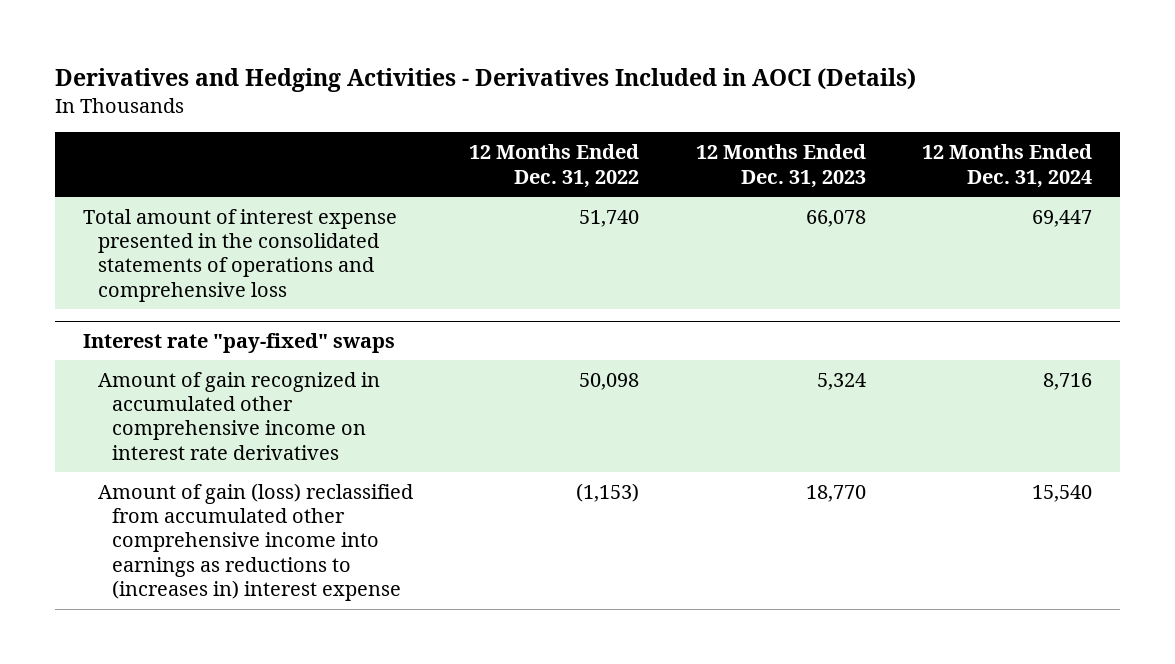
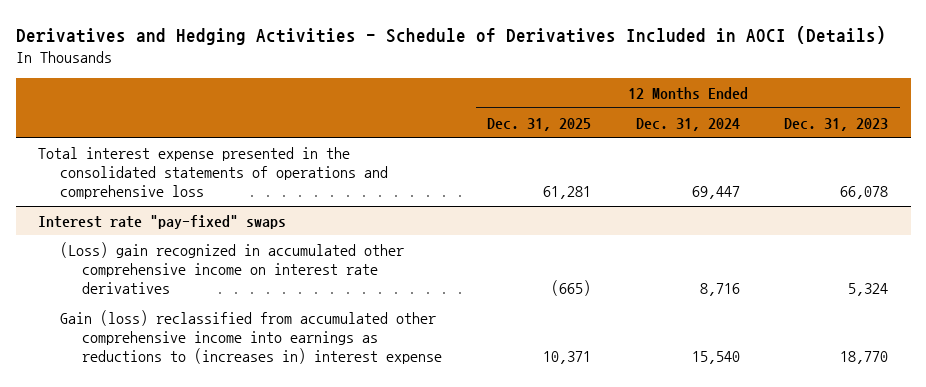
[55,67,917,92] Derivatives and Hedging Activities - Derivatives Included in AOCI (Details) -> [15,25,886,45] Derivatives and Hedging Activities - Schedule of Derivatives Included in AOCI (Details)
[469,144,640,188] 12 Months Ended Dec. 31, 2022 -> none
none -> [486,117,591,131] Dec. 31, 2025
[83,208,398,302] Total amount of interest expense presented in the consolidated statements of operations and comprehensive loss -> [37,146,388,200] Total interest expense presented in the consolidated statements of operations and comprehensive loss
[97,371,380,460] Amount of gain recognized in accumulated other comprehensive income on interest rate derivatives -> [59,241,404,295] (Loss) gain recognized in accumulated other comprehensive income on interest rate derivatives
[97,482,413,602] Amount of gain (loss) reclassified from accumulated other comprehensive income into earnings as reductions to (increases in) interest expense -> [59,309,442,365] Gain (loss) reclassified from accumulated other comprehensive income into earnings as reductions to (increases in) interest expense

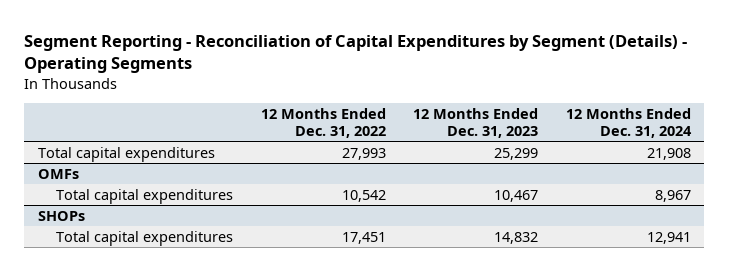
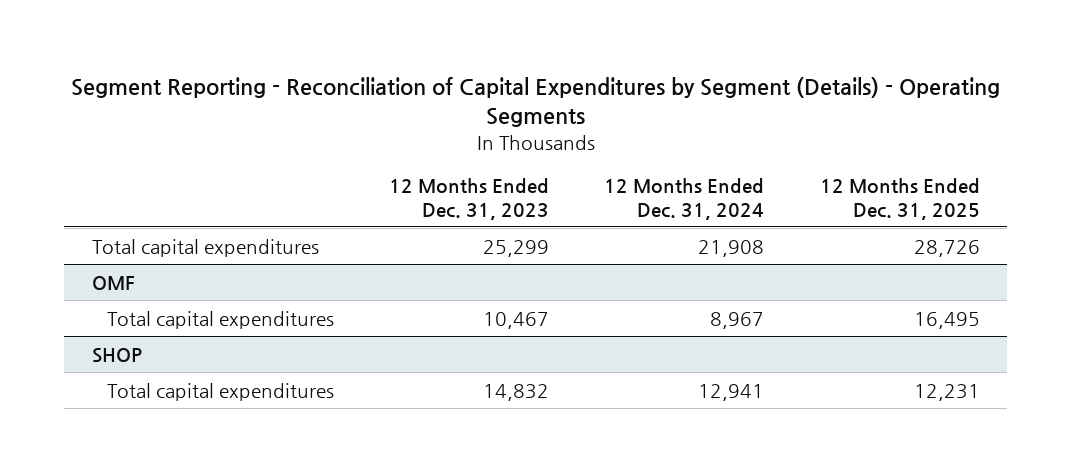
[260,107,386,138] 12 Months Ended Dec. 31, 2022 -> none
none -> [819,178,980,220] 12 Months Ended Dec. 31, 2025
[38,168,80,179] OMFs -> [91,275,135,290] OMF
[38,210,86,221] SHOPs -> [91,347,142,363] SHOP

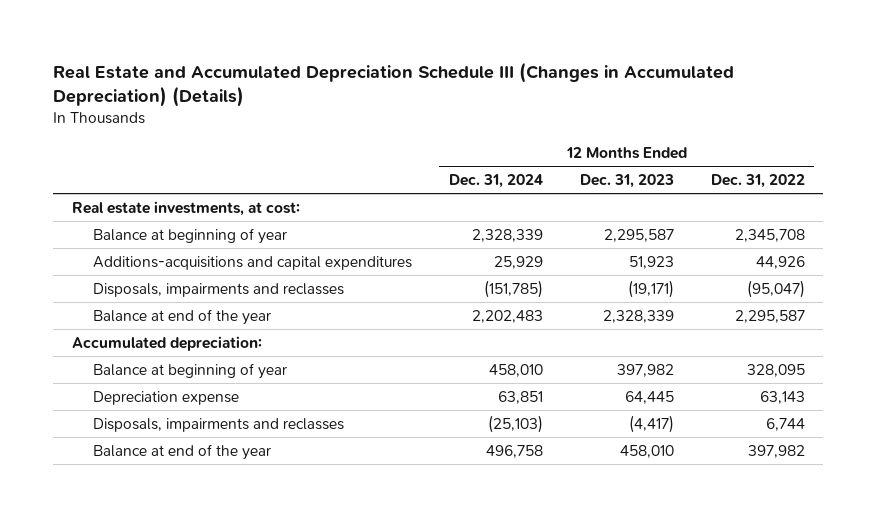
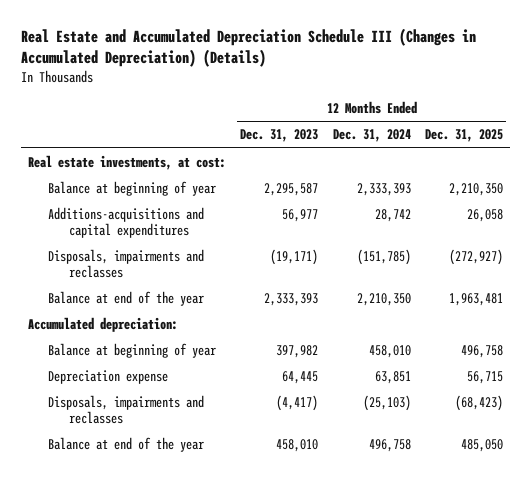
[710,174,805,189] Dec. 31, 2022 -> none
none -> [424,129,503,143] Dec. 31, 2025
[471,228,543,242] 2,328,339 -> [356,182,411,196] 2,333,393
[493,255,543,269] 25,929 -> [374,208,411,222] 28,742
[628,255,674,269] 51,923 -> [282,208,319,222] 56,977
[471,309,543,323] 2,202,483 -> [356,292,411,306] 2,210,350
[602,309,674,323] 2,328,339 -> [264,292,319,306] 2,333,393

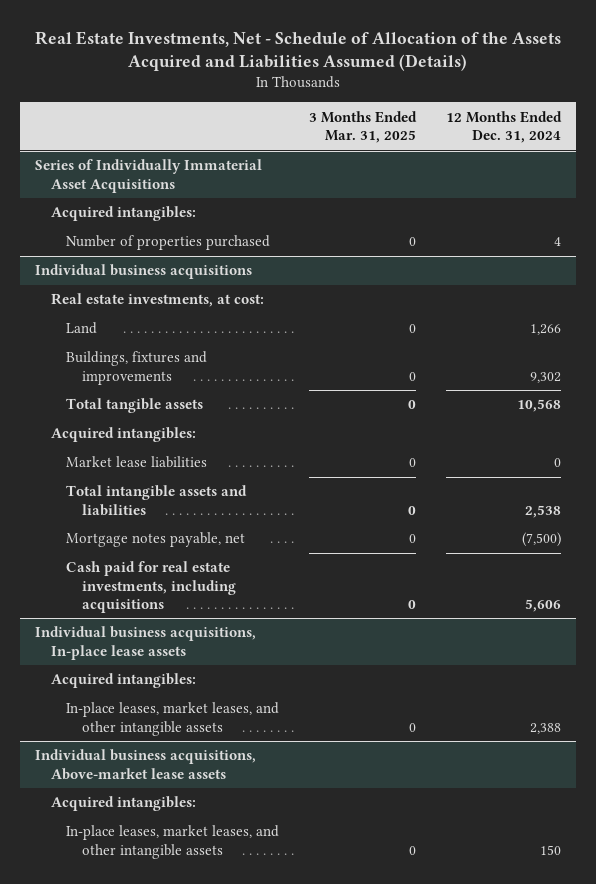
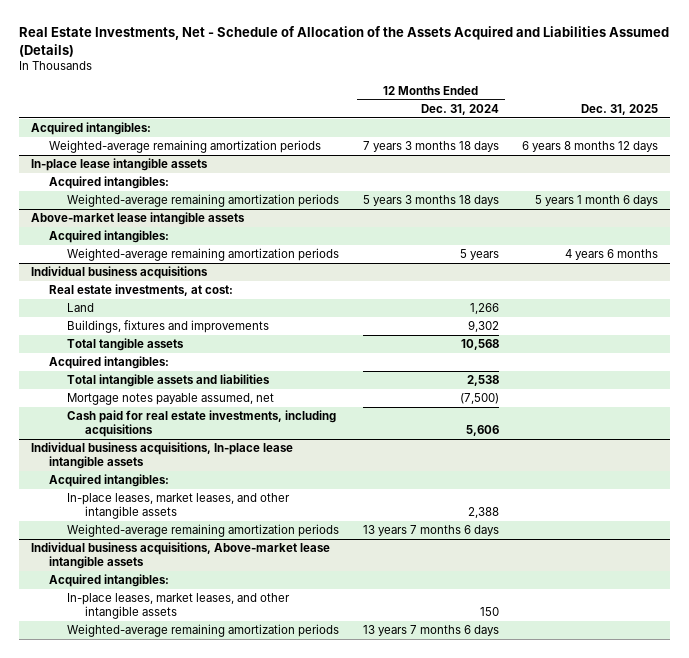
[309,110,418,144] 3 Months Ended Mar. 31, 2025 -> none
none -> [581,103,659,115] Dec. 31, 2025
[35,159,263,193] Series of Individually Immaterial Asset Acquisitions -> none
[66,235,271,251] Number of properties purchased -> none
none -> [48,140,321,154] Weighted-average remaining amortization periods
none -> [30,158,208,172] In-place lease intangible assets
none -> [48,176,169,190] Acquired intangibles:
none -> [67,194,340,208] Weighted-average remaining amortization periods
none -> [30,212,245,226] Above-market lease intangible assets
none -> [48,230,169,244] Acquired intangibles:
none -> [67,248,340,262] Weighted-average remaining amortization periods
[66,456,208,469] Market lease liabilities -> none
[66,532,246,548] Mortgage notes payable, net -> [67,393,275,406] Mortgage notes payable assumed, net
[35,626,257,660] Individual business acquisitions, In-place lease assets -> [30,442,293,469] Individual business acquisitions, In-place lease intangible assets
none -> [67,524,340,538] Weighted-average remaining amortization periods
[35,749,257,780] Individual business acquisitions, Above-market lease assets -> [30,542,330,569] Individual business acquisitions, Above-market lease intangible assets
none -> [67,624,340,638] Weighted-average remaining amortization periods

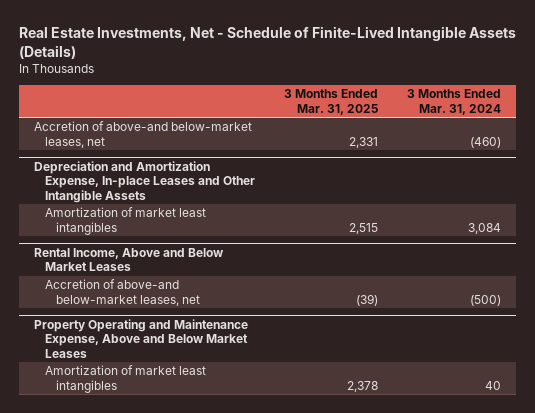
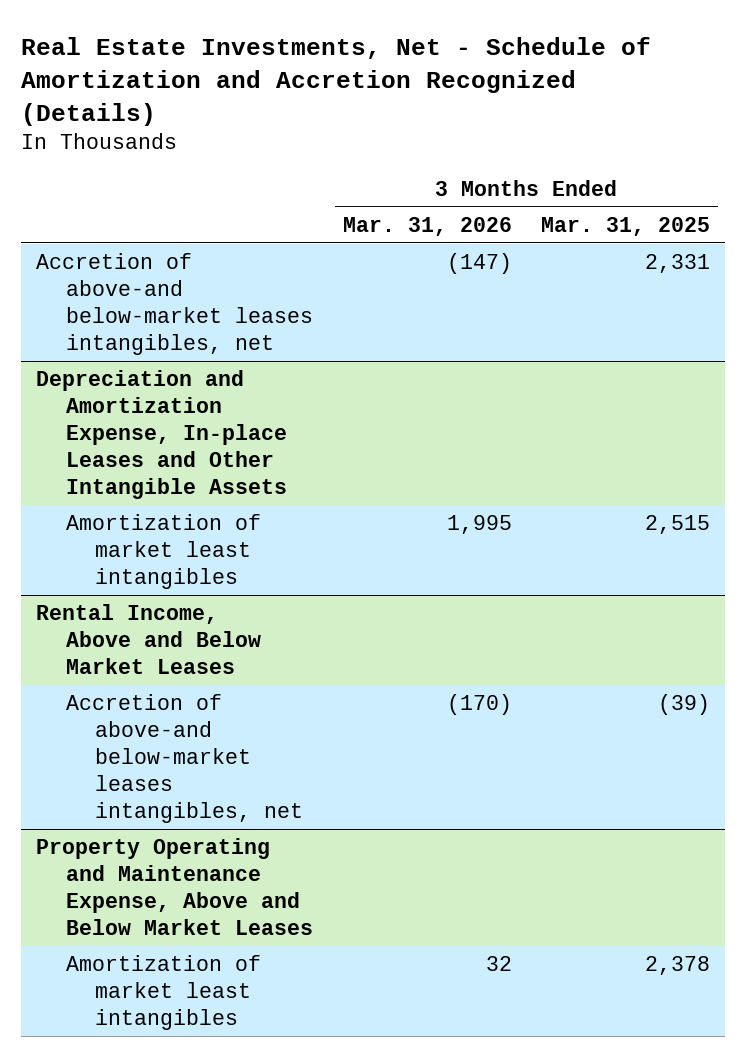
[18,25,516,59] Real Estate Investments, Net - Schedule of Finite-Lived Intangible Assets (Details) -> [21,36,652,126] Real Estate Investments, Net - Schedule of Amortization and Accretion Recognized (Details)
[407,89,502,115] 3 Months Ended Mar. 31, 2024 -> none
none -> [342,216,512,236] Mar. 31, 2026
[33,121,252,148] Accretion of above-and below-market leases, net -> [36,253,313,356] Accretion of above-and below-market leases intangibles, net
[44,279,201,306] Accretion of above-and below-market leases, net -> [65,694,304,824] Accretion of above-and below-market leases intangibles, net

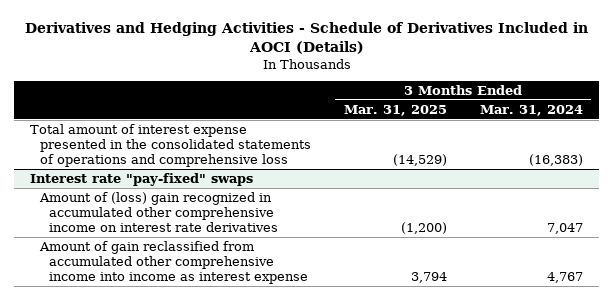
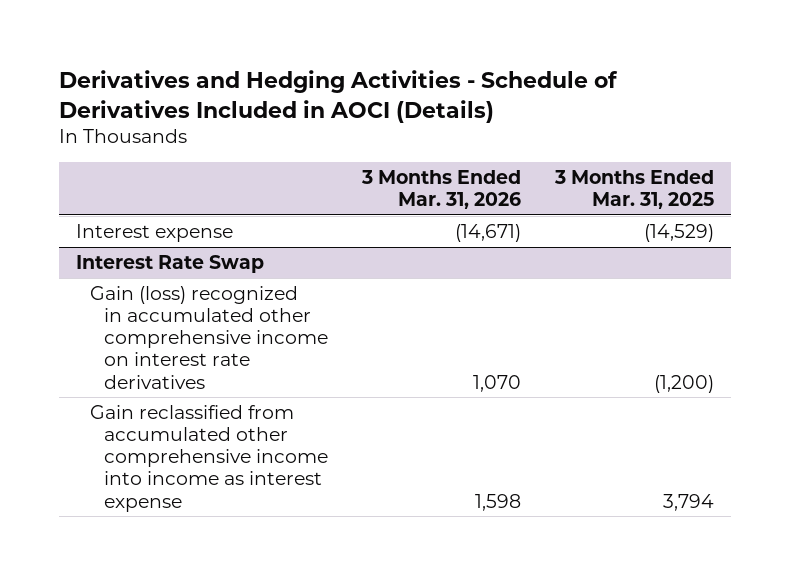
[479,104,583,116] Mar. 31, 2024 -> none
none -> [360,169,521,210] 3 Months Ended Mar. 31, 2026
[30,123,311,167] Total amount of interest expense presented in the consolidated statements of operations and comprehensive loss -> [75,223,233,242] Interest expense
[30,172,254,186] Interest rate "pay-fixed" swaps -> [75,254,264,273] Interest Rate Swap
[38,191,278,232] Amount of (loss) gain recognized in accumulated other comprehensive income on interest rate derivatives -> [89,285,328,389] Gain (loss) recognized in accumulated other comprehensive income on interest rate derivatives
[38,240,308,284] Amount of gain reclassified from accumulated other comprehensive income into income as interest expense -> [89,404,328,512] Gain reclassified from accumulated other comprehensive income into income as interest expense

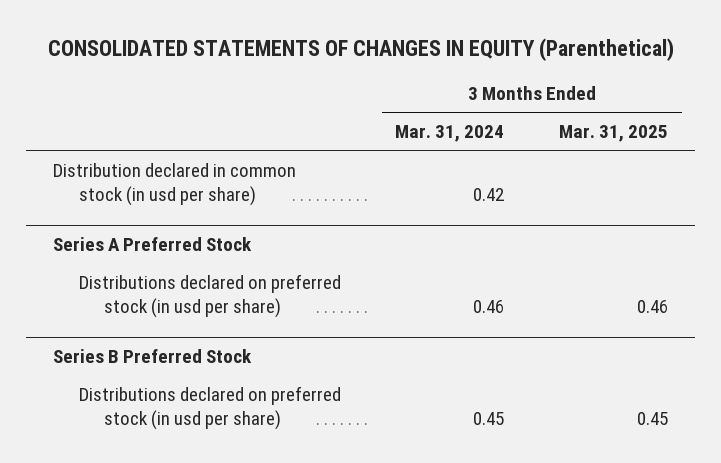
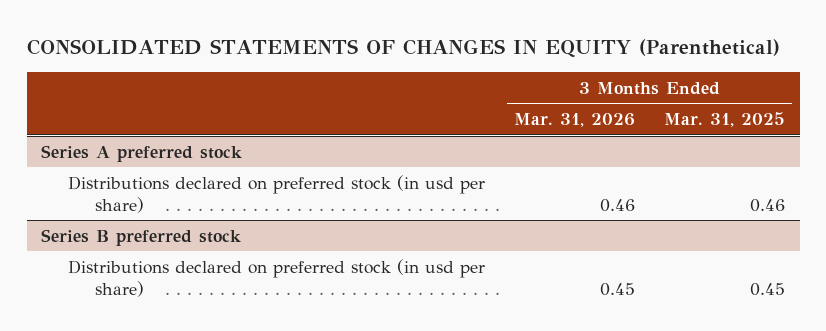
[395,124,505,142] Mar. 31, 2024 -> none
none -> [514,112,636,127] Mar. 31, 2026
[53,162,297,206] Distribution declared in common stock (in usd per share) -> none
[53,236,253,251] Series A Preferred Stock -> [41,144,243,162] Series A preferred stock
[53,348,253,363] Series B Preferred Stock -> [41,228,242,246] Series B preferred stock

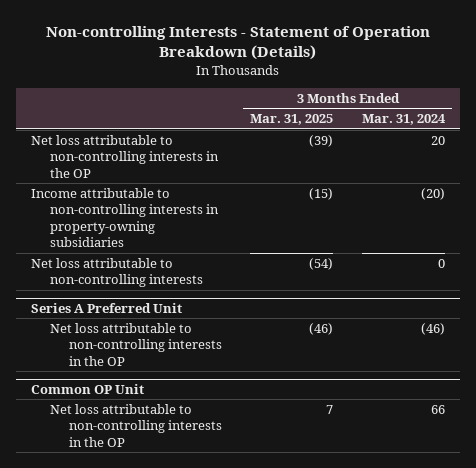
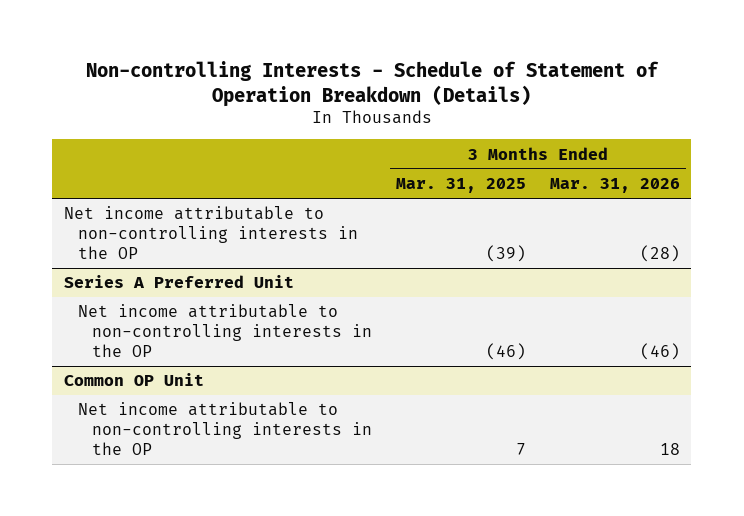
[46,25,431,61] Non-controlling Interests - Statement of Operation Breakdown (Details) -> [85,61,659,107] Non-controlling Interests - Schedule of Statement of Operation Breakdown (Details)
[362,114,447,126] Mar. 31, 2024 -> none
none -> [549,178,680,194] Mar. 31, 2026
[30,187,219,248] Income attributable to non-controlling interests in property-owning subsidiaries -> none
[30,257,203,288] Net loss attributable to non-controlling interests -> none
[30,134,219,178] Net loss attributable to non-controlling interests in the OP -> [64,206,359,259] Net income attributable to non-controlling interests in the OP
[49,322,222,366] Net loss attributable to non-controlling interests in the OP -> [78,304,373,357] Net income attributable to non-controlling interests in the OP
[49,403,222,447] Net loss attributable to non-controlling interests in the OP -> [78,402,373,455] Net income attributable to non-controlling interests in the OP

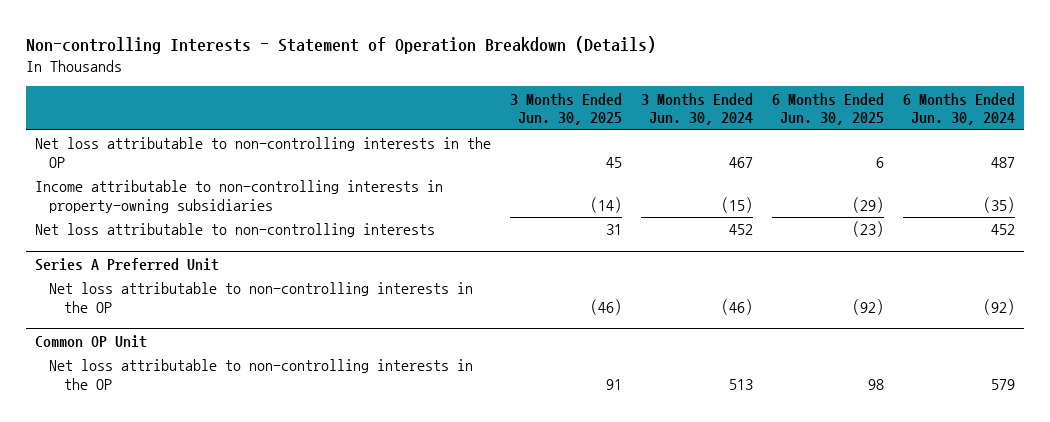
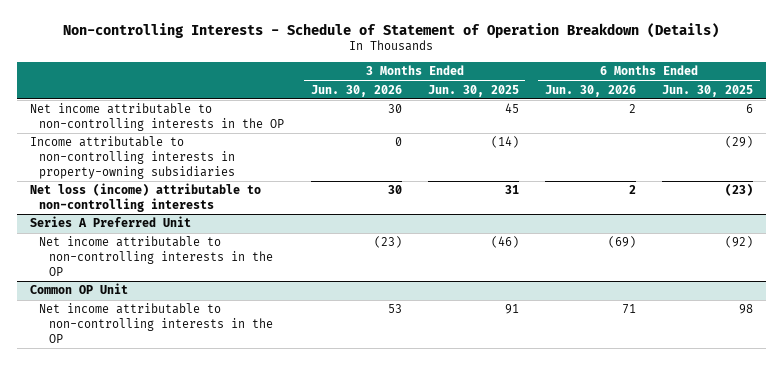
[25,35,656,54] Non-controlling Interests - Statement of Operation Breakdown (Details) -> [63,22,720,38] Non-controlling Interests - Schedule of Statement of Operation Breakdown (Details)
[640,92,753,126] 3 Months Ended Jun. 30, 2024 -> none
[902,92,1015,126] 6 Months Ended Jun. 30, 2024 -> none
none -> [310,84,402,97] Jun. 30, 2026
none -> [544,84,636,97] Jun. 30, 2026
[34,137,491,168] Net loss attributable to non-controlling interests in the OP -> [29,103,285,132] Net income attributable to non-controlling interests in the OP
[34,223,435,238] Net loss attributable to non-controlling interests -> [29,183,261,213] Net loss (income) attributable to non-controlling interests
[49,282,474,313] Net loss attributable to non-controlling interests in the OP -> [39,236,274,276] Net income attributable to non-controlling interests in the OP
[49,359,474,390] Net loss attributable to non-controlling interests in the OP -> [39,303,274,343] Net income attributable to non-controlling interests in the OP

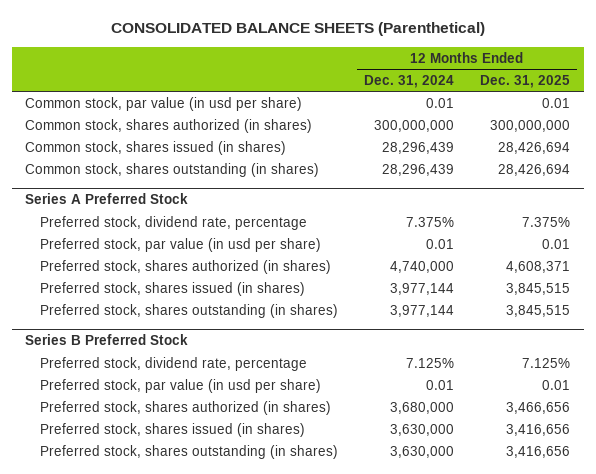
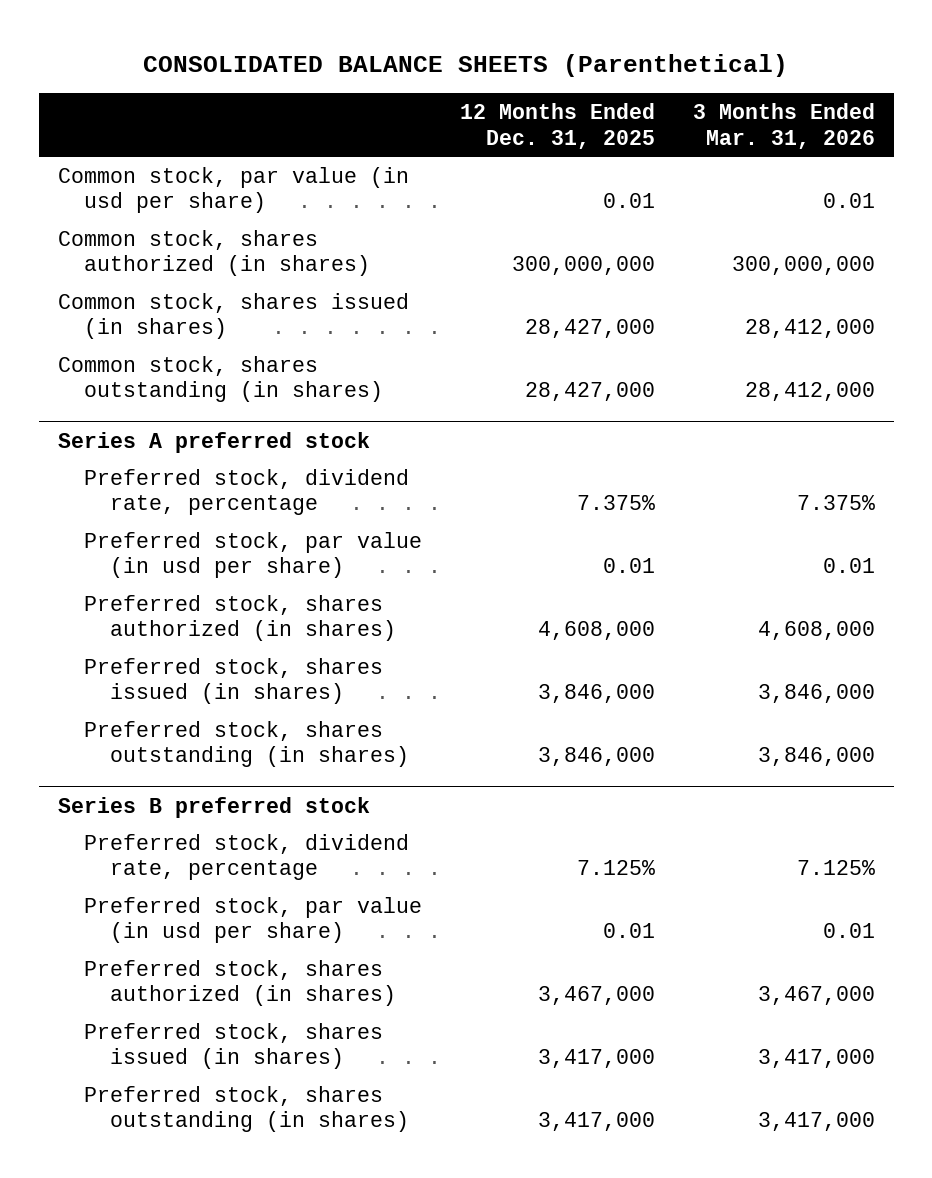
[363,74,454,88] Dec. 31, 2024 -> none
none -> [692,103,875,149] 3 Months Ended Mar. 31, 2026
[498,141,571,154] 28,426,694 -> [524,319,655,339] 28,427,000
[498,163,571,176] 28,426,694 -> [524,382,655,402] 28,427,000
[25,193,189,205] Series A Preferred Stock -> [57,431,370,453] Series A preferred stock
[506,260,571,273] 4,608,371 -> [537,621,655,641] 4,608,000
[506,282,571,295] 3,845,515 -> [537,684,655,704] 3,846,000
[506,304,571,317] 3,845,515 -> [537,747,655,767] 3,846,000
[25,334,189,346] Series B Preferred Stock -> [57,796,370,818] Series B preferred stock
[506,401,571,414] 3,466,656 -> [537,986,655,1006] 3,467,000
[506,423,571,436] 3,416,656 -> [537,1049,655,1069] 3,417,000
[506,445,571,458] 3,416,656 -> [537,1112,655,1132] 3,417,000

